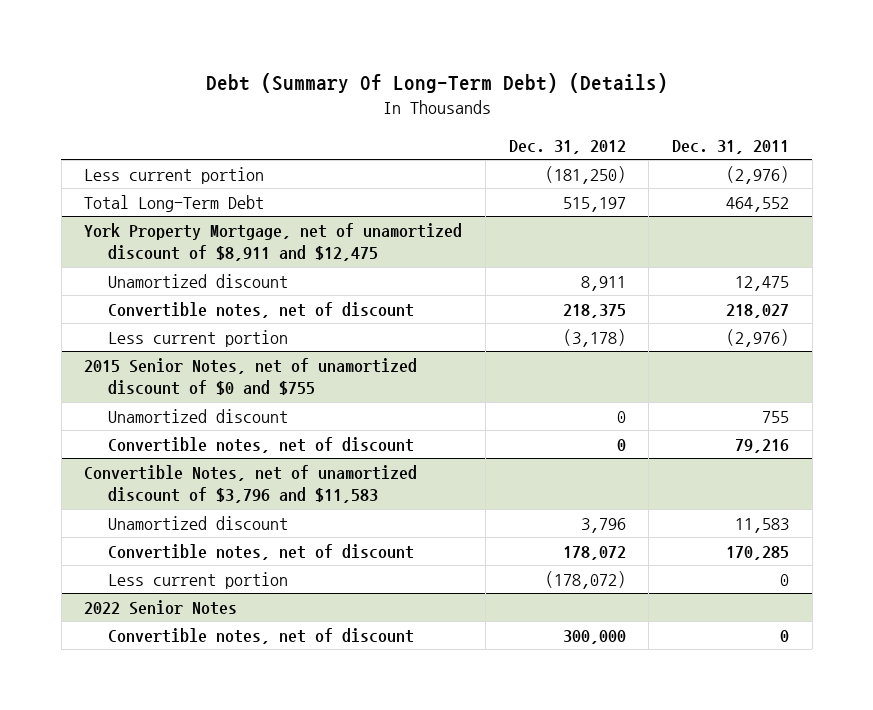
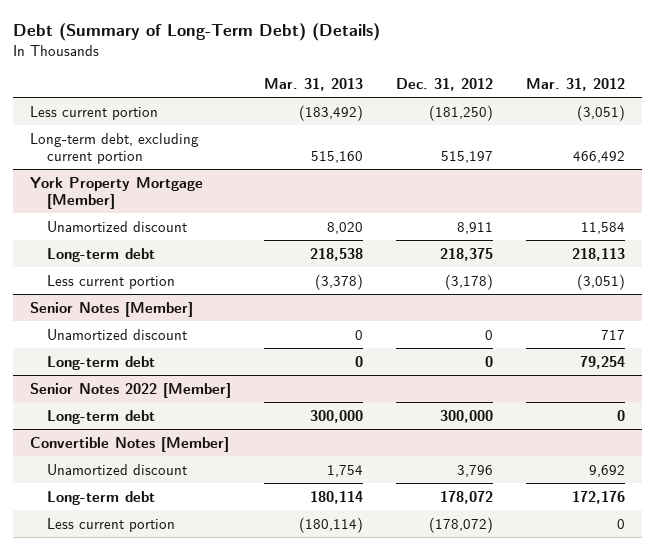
[205,73,668,94] Debt (Summary Of Long-Term Debt) (Details) -> [12,22,380,41] Debt (Summary of Long-Term Debt) (Details)
[671,140,789,155] Dec. 31, 2011 -> none
none -> [263,77,363,91] Mar. 31, 2013
none -> [526,77,626,91] Mar. 31, 2012
[84,222,463,262] York Property Mortgage, net of unamortized discount of $8,911 and $12,475 -> none
[84,194,265,212] Total Long-Term Debt -> [29,132,199,164] Long-term debt, excluding current portion
none -> [29,176,203,209] York Property Mortgage [Member]
[108,301,415,318] Convertible notes, net of discount -> [47,247,156,262] Long-term debt
[84,357,418,396] 2015 Senior Notes, net of unamortized discount of $0 and $755 -> none
none -> [29,301,193,317] Senior Notes [Member]
[84,464,418,504] Convertible Notes, net of unamortized discount of $3,796 and $11,583 -> none
[108,436,415,453] Convertible notes, net of discount -> [47,355,156,370] Long-term debt
none -> [29,382,231,398] Senior Notes 2022 [Member]
none -> [47,409,156,424] Long-term debt
none -> [29,436,229,452] Convertible Notes [Member]
[108,543,415,560] Convertible notes, net of discount -> [47,490,156,505] Long-term debt
[84,599,238,615] 2022 Senior Notes -> none
[108,627,415,644] Convertible notes, net of discount -> none

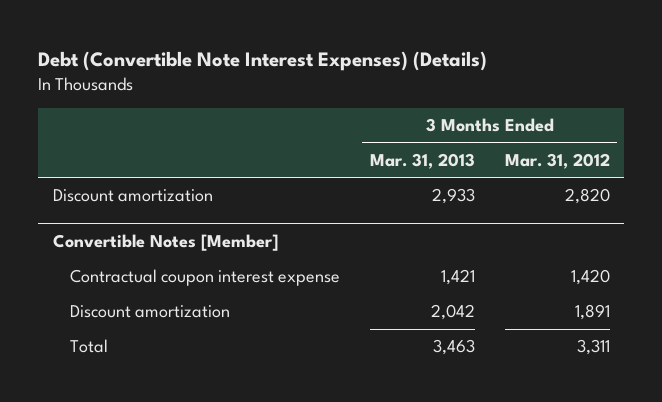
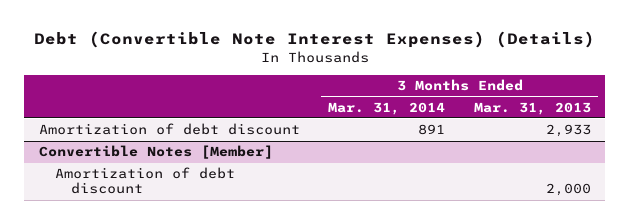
[504,152,610,169] Mar. 31, 2012 -> none
none -> [328,101,446,115] Mar. 31, 2014
[52,189,213,203] Discount amortization -> [38,123,300,136] Amortization of debt discount
[70,269,341,287] Contractual coupon interest expense -> none
[70,339,109,354] Total -> none
[70,305,231,319] Discount amortization -> [54,167,235,195] Amortization of debt discount
[430,304,475,321] 2,042 -> [546,183,592,197] 2,000

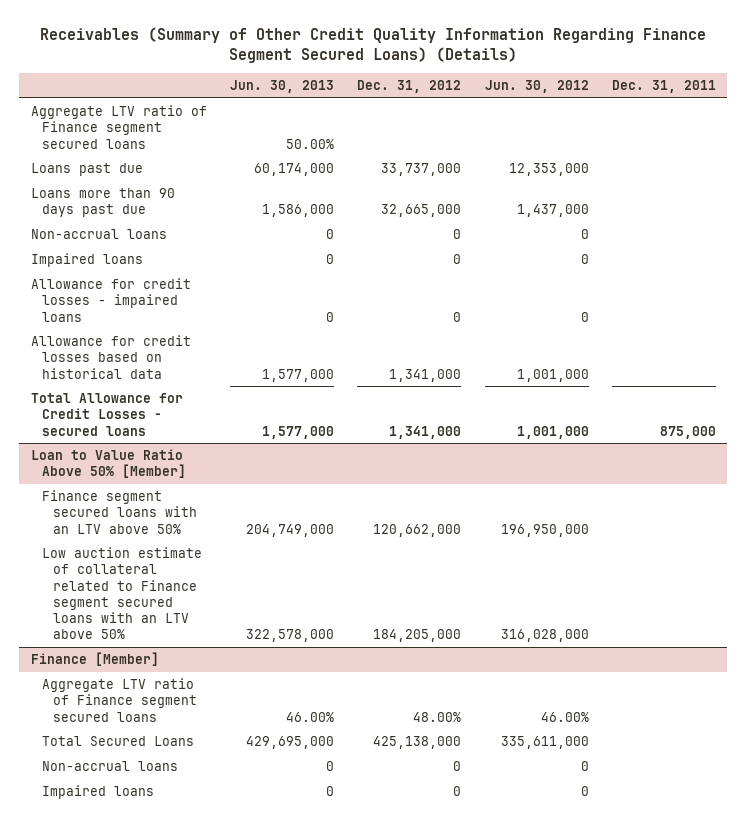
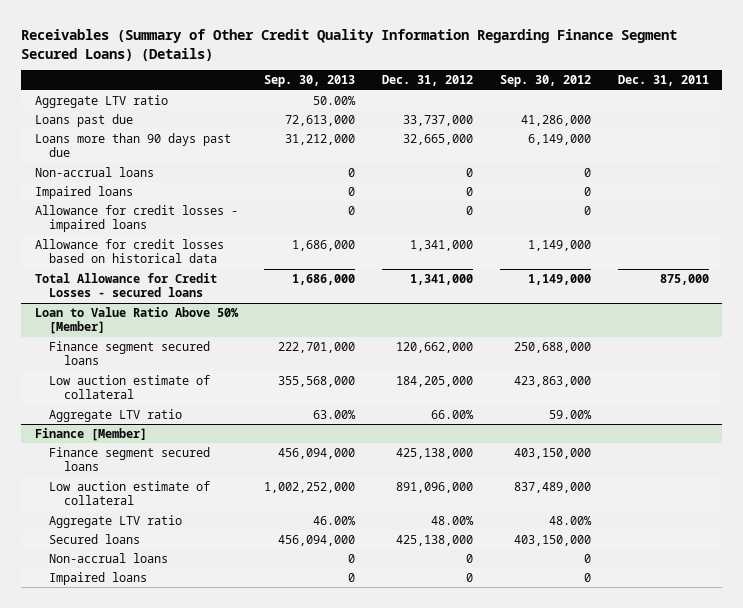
[230,80,335,94] Jun. 30, 2013 -> none
[484,80,589,94] Jun. 30, 2012 -> none
none -> [264,75,356,88] Sep. 30, 2013
none -> [499,75,591,88] Sep. 30, 2012
[31,105,208,149] Aggregate LTV ratio of Finance segment secured loans -> [34,94,168,108] Aggregate LTV ratio
[42,490,198,534] Finance segment secured loans with an LTV above 50% -> [49,340,211,366] Finance segment secured loans
[42,547,203,640] Low auction estimate of collateral related to Finance segment secured loans with an LTV above 50% -> [49,374,211,400] Low auction estimate of collateral
none -> [49,408,183,422] Aggregate LTV ratio
none -> [49,446,211,472] Finance segment secured loans
none -> [49,480,211,506] Low auction estimate of collateral
[42,678,198,722] Aggregate LTV ratio of Finance segment secured loans -> [49,514,183,528] Aggregate LTV ratio
[42,736,195,747] Total Secured Loans -> [49,533,141,544] Secured loans

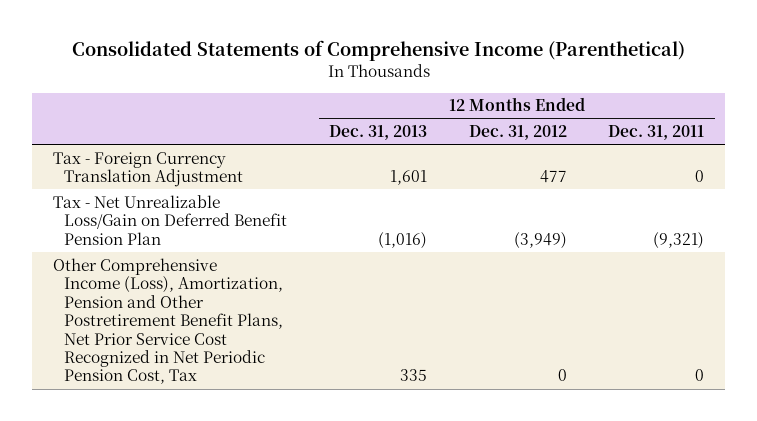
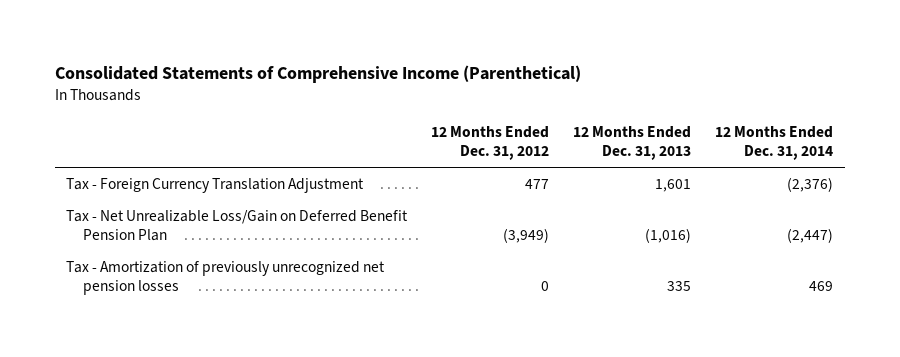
[608,125,705,141] Dec. 31, 2011 -> none
none -> [715,125,834,161] 12 Months Ended Dec. 31, 2014
[53,257,284,385] Other Comprehensive Income (Loss), Amortization, Pension and Other Postretirement Benefit Plans, Net Prior Service Cost Recognized in Net Periodic Pension Cost, Tax -> [66,261,386,296] Tax - Amortization of previously unrecognized net pension losses

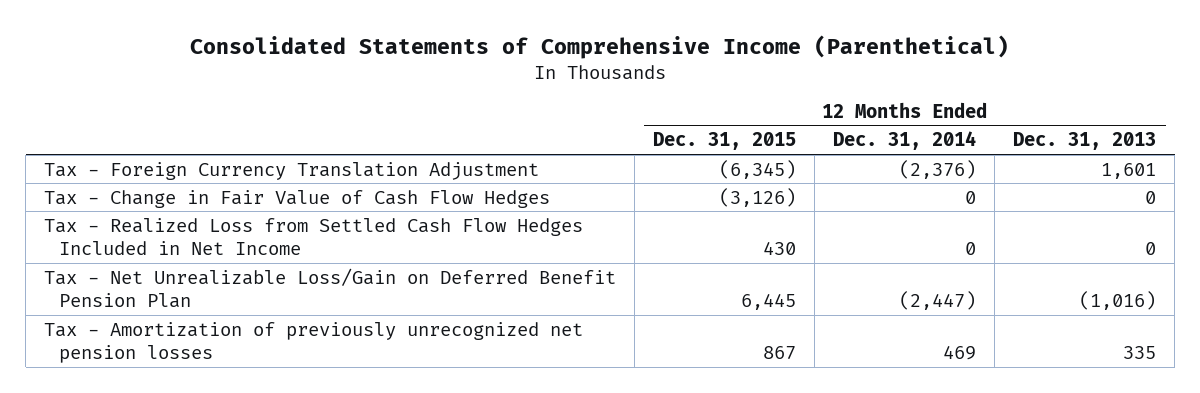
[431,125,550,161] 12 Months Ended Dec. 31, 2012 -> none
none -> [653,132,797,151] Dec. 31, 2015
none -> [44,189,551,208] Tax - Change in Fair Value of Cash Flow Hedges
none -> [44,217,584,256] Tax - Realized Loss from Settled Cash Flow Hedges Included in Net Income

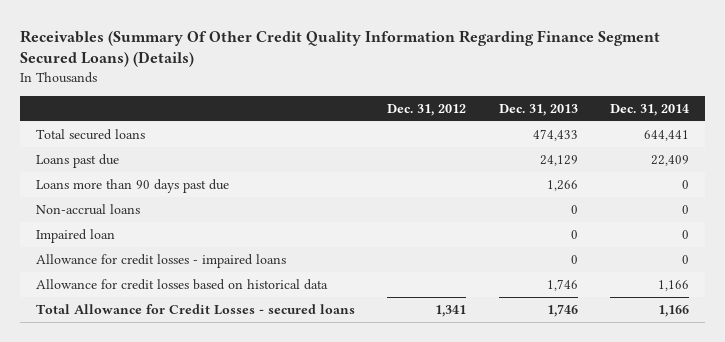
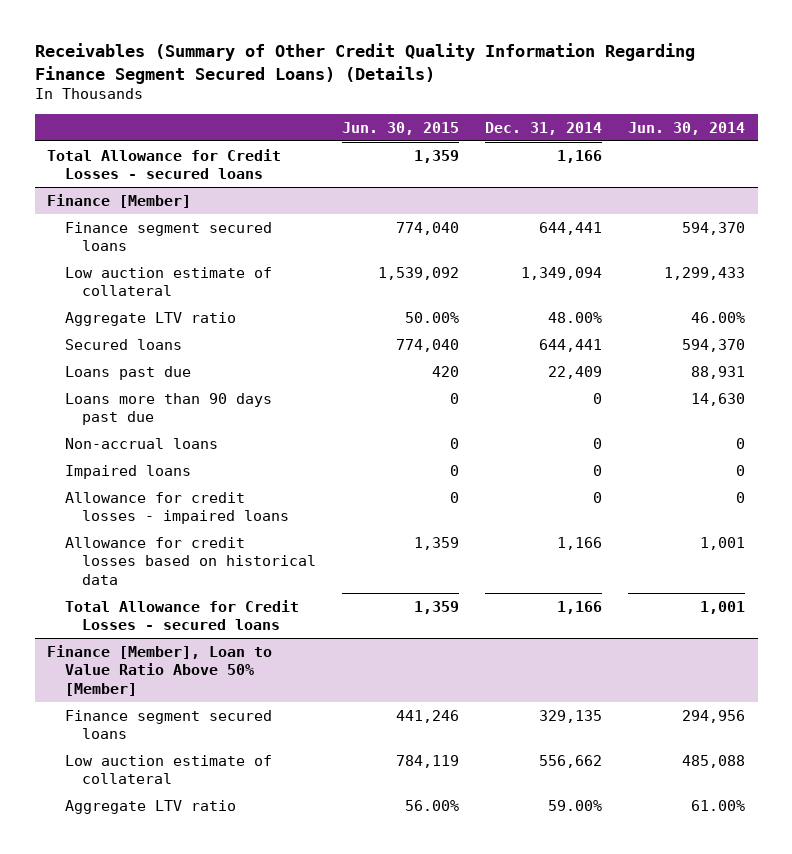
[19,29,660,68] Receivables (Summary Of Other Credit Quality Information Regarding Finance Segment Secured Loans) (Details) -> [34,43,695,84] Receivables (Summary of Other Credit Quality Information Regarding Finance Segment Secured Loans) (Details)
[387,103,467,116] Dec. 31, 2012 -> none
[498,103,578,116] Dec. 31, 2013 -> none
none -> [342,121,460,135] Jun. 30, 2015
none -> [627,121,745,135] Jun. 30, 2014
none -> [47,148,282,180] Total Allowance for Credit Losses - secured loans
none -> [47,193,192,208] Finance [Member]
none -> [64,221,272,252] Finance segment secured loans
none -> [64,266,272,297] Low auction estimate of collateral
none -> [64,311,236,326] Aggregate LTV ratio
[36,128,146,140] Total secured loans -> [64,338,182,350] Secured loans
[36,228,116,243] Impaired loan -> [64,464,191,479] Impaired loans
none -> [47,644,273,696] Finance [Member], Loan to Value Ratio Above 50% [Member]
none -> [64,709,272,740] Finance segment secured loans
none -> [64,754,272,785] Low auction estimate of collateral
none -> [64,799,236,814] Aggregate LTV ratio

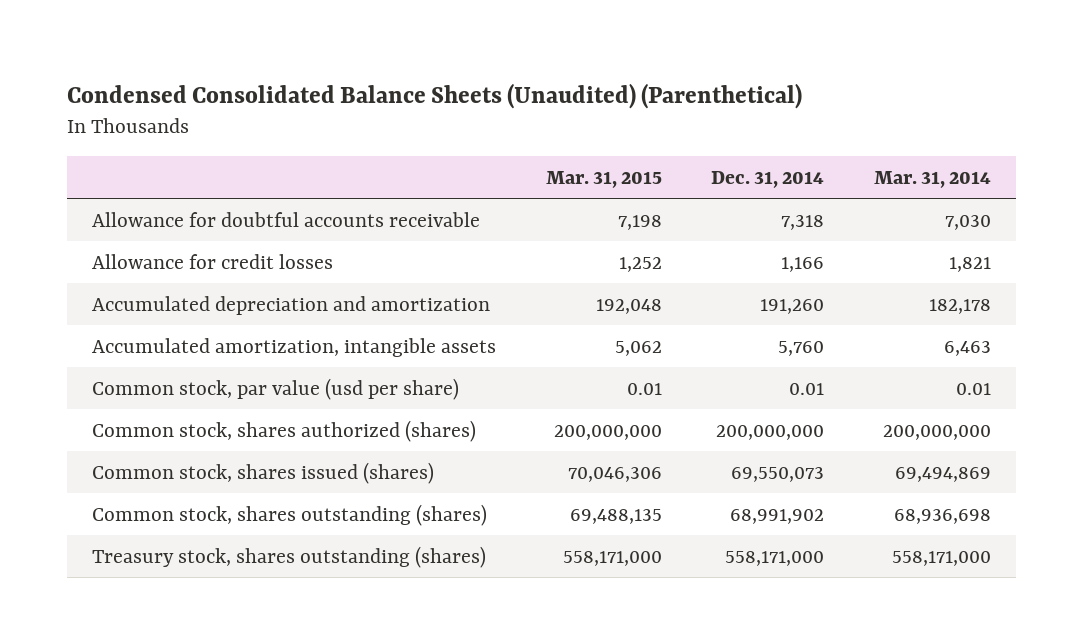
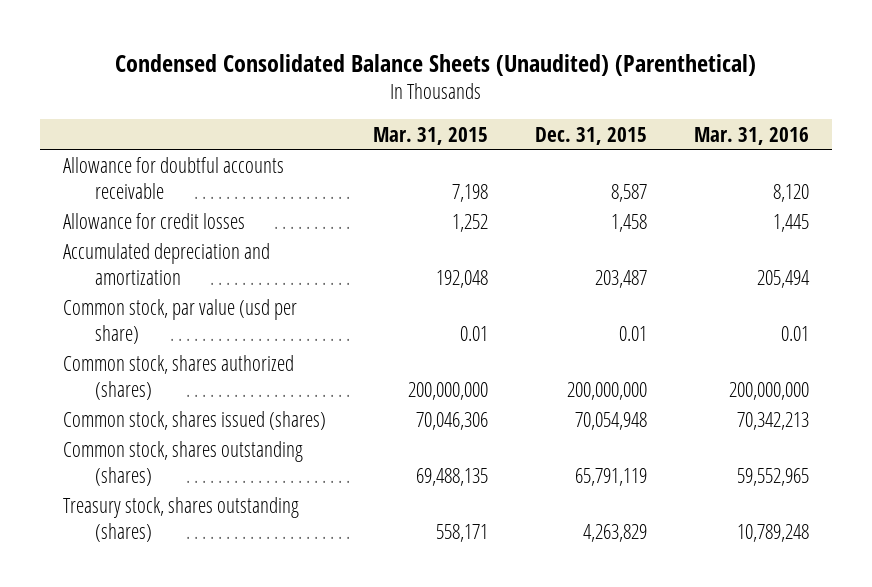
[711,170,825,188] Dec. 31, 2014 -> none
[873,170,991,188] Mar. 31, 2014 -> none
none -> [535,126,648,145] Dec. 31, 2015
none -> [693,126,809,145] Mar. 31, 2016
[91,337,496,357] Accumulated amortization, intangible assets -> none
[562,550,662,566] 558,171,000 -> [436,523,489,542] 558,171

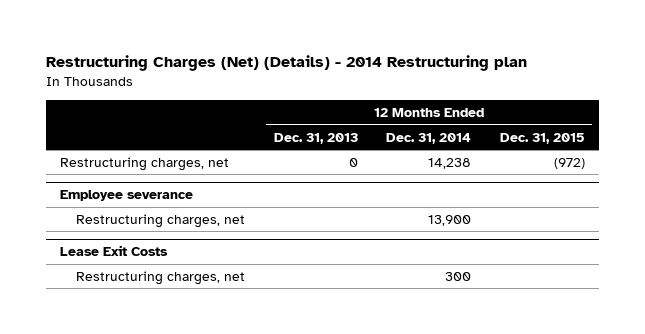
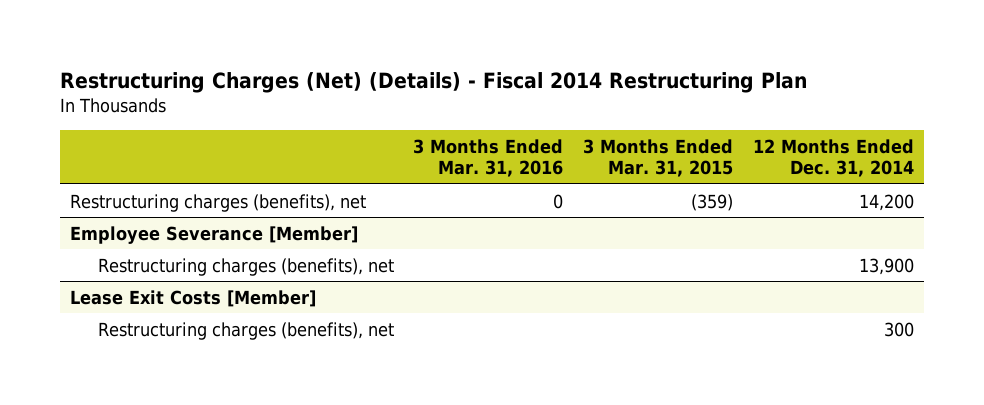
[45,55,527,72] Restructuring Charges (Net) (Details) - 2014 Restructuring plan -> [59,71,807,93] Restructuring Charges (Net) (Details) - Fiscal 2014 Restructuring Plan
[273,132,358,144] Dec. 31, 2013 -> none
[499,132,585,144] Dec. 31, 2015 -> none
none -> [413,138,564,178] 3 Months Ended Mar. 31, 2016
none -> [583,138,734,178] 3 Months Ended Mar. 31, 2015
[60,156,230,171] Restructuring charges, net -> [69,193,366,212] Restructuring charges (benefits), net
[428,157,472,169] 14,238 -> [859,193,915,211] 14,200
[60,190,194,202] Employee severance -> [69,225,358,244] Employee Severance [Member]
[75,213,245,228] Restructuring charges, net -> [97,257,394,276] Restructuring charges (benefits), net
[60,245,169,257] Lease Exit Costs -> [69,289,316,307] Lease Exit Costs [Member]
[75,270,245,285] Restructuring charges, net -> [97,321,394,340] Restructuring charges (benefits), net

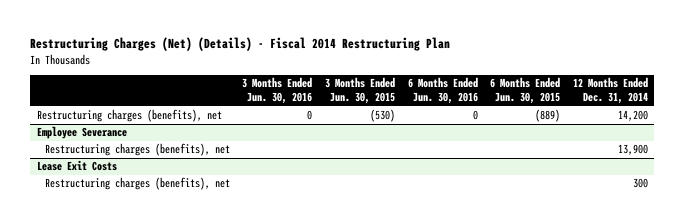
[413,138,564,178] 3 Months Ended Mar. 31, 2016 -> none
[583,138,734,178] 3 Months Ended Mar. 31, 2015 -> none
none -> [242,77,313,105] 3 Months Ended Jun. 30, 2016
none -> [325,77,396,105] 3 Months Ended Jun. 30, 2015
none -> [407,77,478,105] 6 Months Ended Jun. 30, 2016
none -> [490,77,561,105] 6 Months Ended Jun. 30, 2015
[69,225,358,244] Employee Severance [Member] -> [36,126,127,140] Employee Severance
[69,289,316,307] Lease Exit Costs [Member] -> [36,160,117,172] Lease Exit Costs

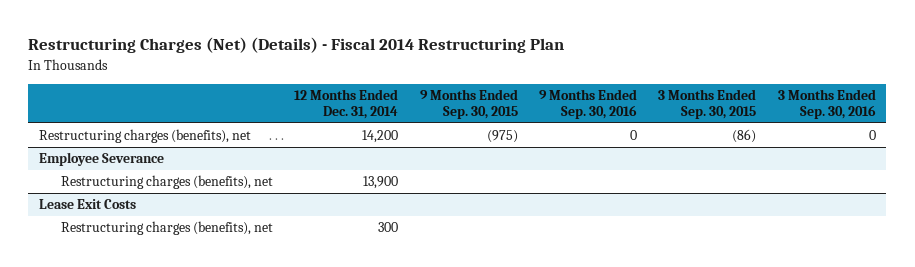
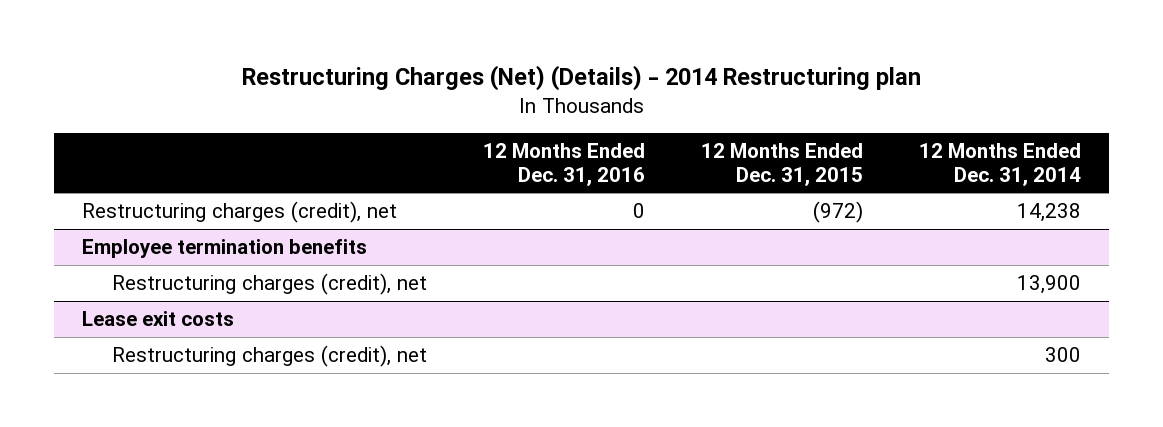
[28,37,565,54] Restructuring Charges (Net) (Details) - Fiscal 2014 Restructuring Plan -> [241,65,921,92] Restructuring Charges (Net) (Details) - 2014 Restructuring plan
[419,88,518,120] 9 Months Ended Sep. 30, 2015 -> none
[538,88,637,120] 9 Months Ended Sep. 30, 2016 -> none
[658,88,757,120] 3 Months Ended Sep. 30, 2015 -> none
[777,88,876,120] 3 Months Ended Sep. 30, 2016 -> none
none -> [483,143,646,186] 12 Months Ended Dec. 31, 2016
none -> [701,143,864,186] 12 Months Ended Dec. 31, 2015
[39,129,252,144] Restructuring charges (benefits), net -> [81,201,397,224] Restructuring charges (credit), net
[362,130,399,144] 14,200 -> [1017,203,1082,223] 14,238
[39,152,165,167] Employee Severance -> [81,239,367,259] Employee termination benefits
[61,175,274,190] Restructuring charges (benefits), net -> [111,273,427,296] Restructuring charges (credit), net
[39,199,137,210] Lease Exit Costs -> [81,311,234,327] Lease exit costs
[61,221,274,236] Restructuring charges (benefits), net -> [111,345,427,368] Restructuring charges (credit), net

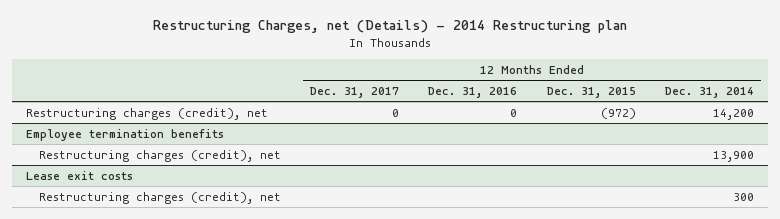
[241,65,921,92] Restructuring Charges (Net) (Details) - 2014 Restructuring plan -> [153,20,628,34] Restructuring Charges, net (Details) - 2014 Restructuring plan
none -> [310,86,400,98] Dec. 31, 2017
[1017,203,1082,223] 14,238 -> [712,108,754,120] 14,200

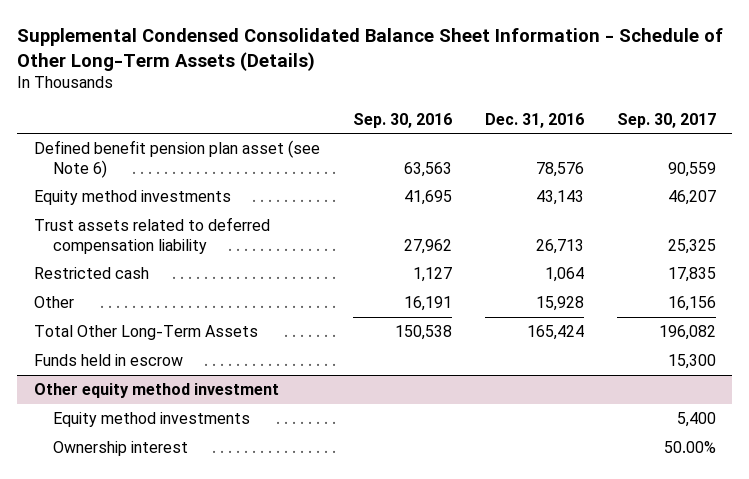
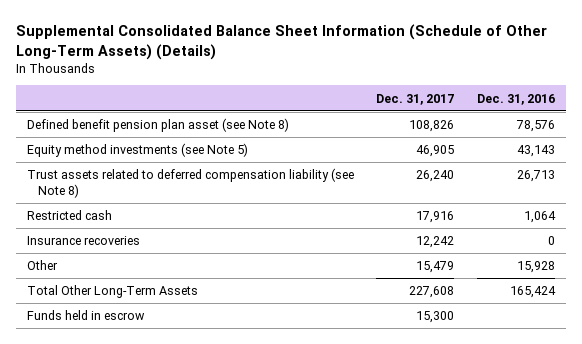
[16,27,723,71] Supplemental Condensed Consolidated Balance Sheet Information - Schedule of Other Long-Term Assets (Details) -> [16,23,548,60] Supplemental Consolidated Balance Sheet Information (Schedule of Other Long-Term Assets) (Details)
[352,112,452,128] Sep. 30, 2016 -> none
[616,112,716,128] Sep. 30, 2017 -> none
none -> [376,93,455,105] Dec. 31, 2017
[33,140,320,178] Defined benefit pension plan asset (see Note 6) -> [27,118,290,133] Defined benefit pension plan asset (see Note 8)
[33,190,231,206] Equity method investments -> [27,143,249,158] Equity method investments (see Note 5)
[33,217,270,254] Trust assets related to deferred compensation liability -> [27,168,355,198] Trust assets related to deferred compensation liability (see Note 8)
none -> [27,236,141,246] Insurance recoveries
[33,383,279,399] Other equity method investment -> none
[52,412,250,428] Equity method investments -> none
[52,441,188,457] Ownership interest -> none

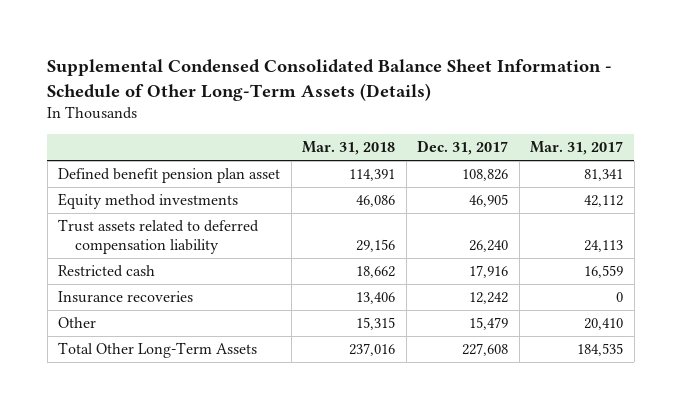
[16,23,548,60] Supplemental Consolidated Balance Sheet Information (Schedule of Other Long-Term Assets) (Details) -> [47,58,613,101] Supplemental Condensed Consolidated Balance Sheet Information - Schedule of Other Long-Term Assets (Details)
[476,93,555,105] Dec. 31, 2016 -> none
none -> [302,141,396,156] Mar. 31, 2018
none -> [530,141,624,156] Mar. 31, 2017
[27,118,290,133] Defined benefit pension plan asset (see Note 8) -> [58,168,281,184] Defined benefit pension plan asset
[27,143,249,158] Equity method investments (see Note 5) -> [58,193,239,210] Equity method investments
[27,168,355,198] Trust assets related to deferred compensation liability (see Note 8) -> [58,219,260,254] Trust assets related to deferred compensation liability
[27,310,146,321] Funds held in escrow -> none

